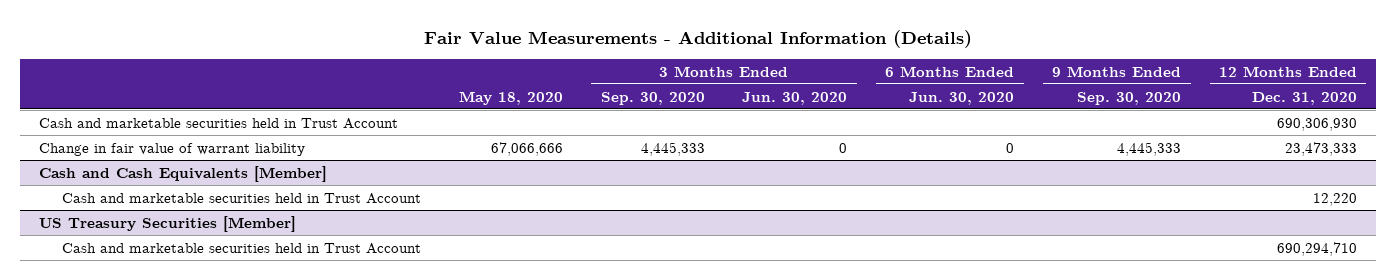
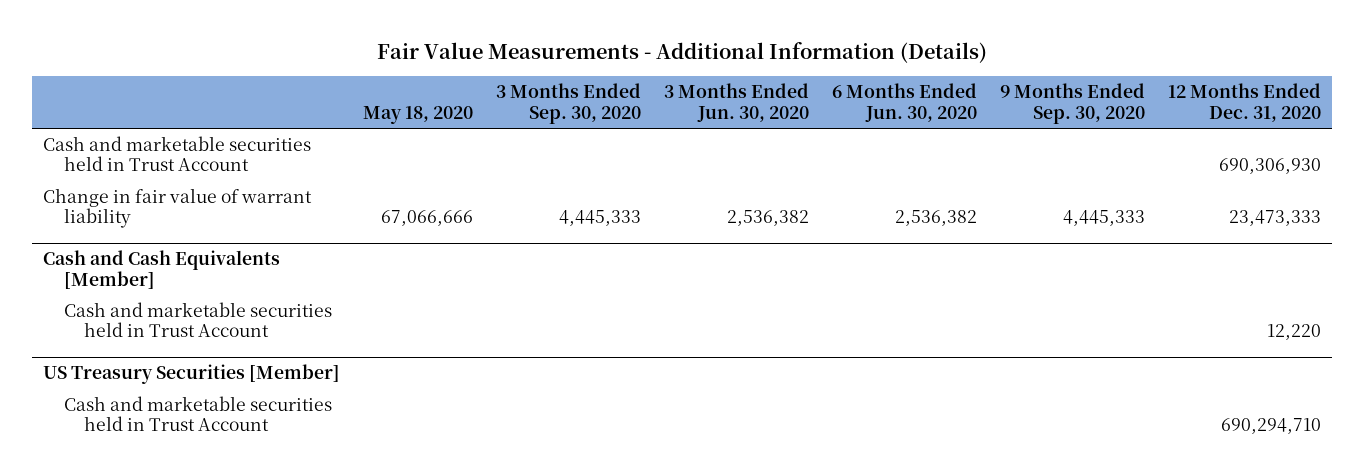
[839,142,848,153] 0 -> [727,210,810,227] 2,536,382
[1006,142,1015,153] 0 -> [895,210,978,227] 2,536,382

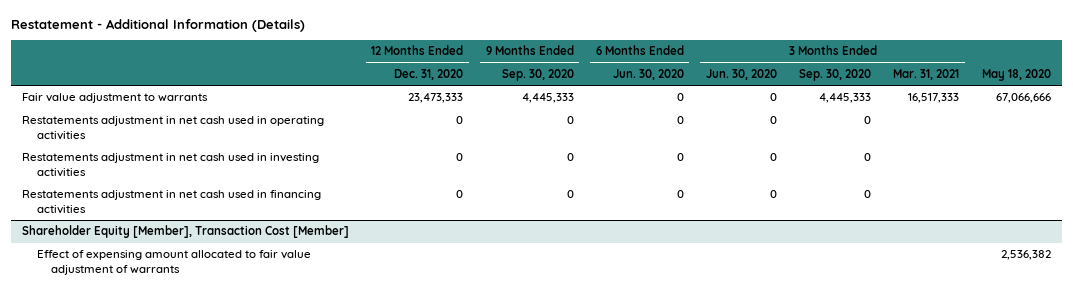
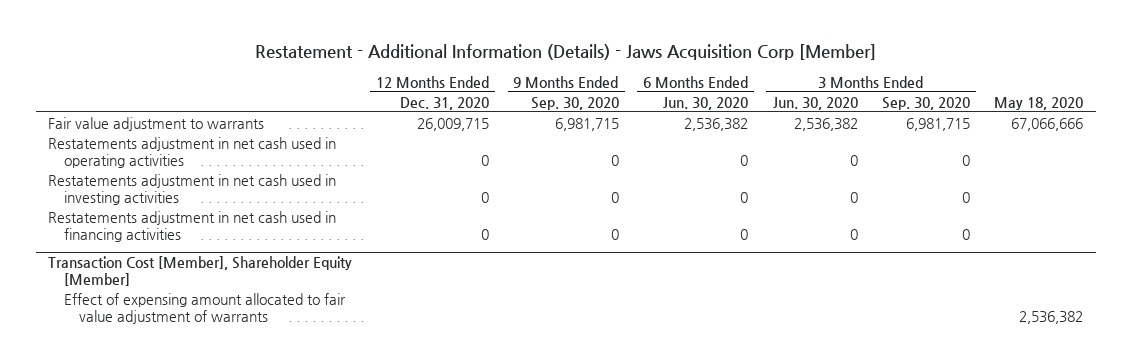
[11,18,306,32] Restatement - Additional Information (Details) -> [254,44,876,61] Restatement - Additional Information (Details) - Jaws Acquisition Corp [Member]
[893,69,960,81] Mar. 31, 2021 -> none
[408,93,464,104] 23,473,333 -> [417,117,490,131] 26,009,715
[521,93,574,104] 4,445,333 -> [554,117,619,131] 6,981,715
[676,93,684,102] 0 -> [684,117,749,131] 2,536,382
[770,93,778,102] 0 -> [793,117,858,131] 2,536,382
[819,93,872,104] 4,445,333 -> [906,117,971,131] 6,981,715
[22,225,350,239] Shareholder Equity [Member], Transaction Cost [Member] -> [47,256,352,286] Transaction Cost [Member], Shareholder Equity [Member]

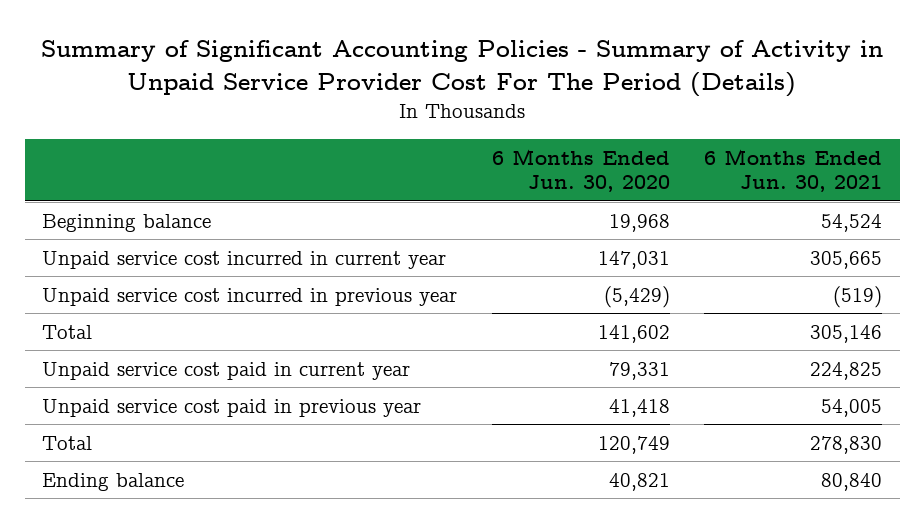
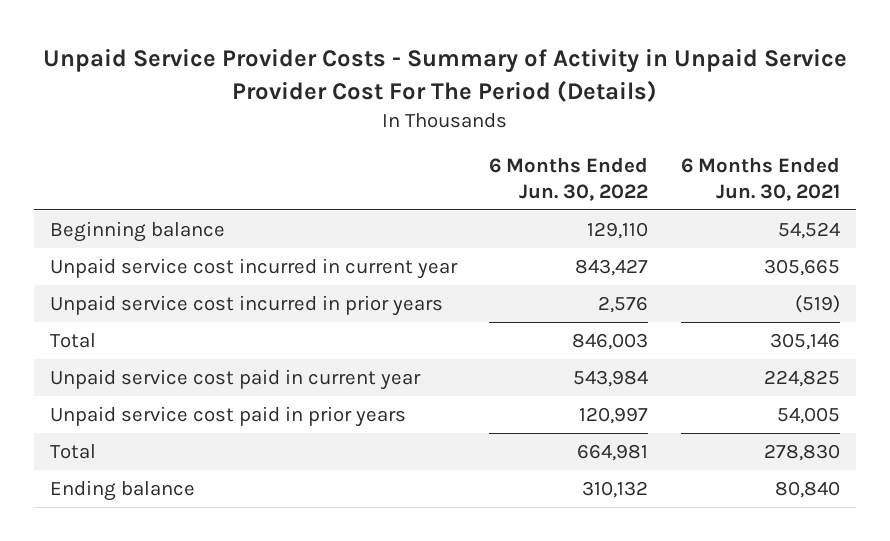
[41,40,884,97] Summary of Significant Accounting Policies - Summary of Activity in Unpaid Service Provider Cost For The Period (Details) -> [42,48,847,102] Unpaid Service Provider Costs - Summary of Activity in Unpaid Service Provider Cost For The Period (Details)
[491,149,670,193] 6 Months Ended Jun. 30, 2020 -> none
none -> [489,157,649,201] 6 Months Ended Jun. 30, 2022
[42,287,458,306] Unpaid service cost incurred in previous year -> [50,294,444,316] Unpaid service cost incurred in prior years
[42,398,422,417] Unpaid service cost paid in previous year -> [50,405,407,427] Unpaid service cost paid in prior years

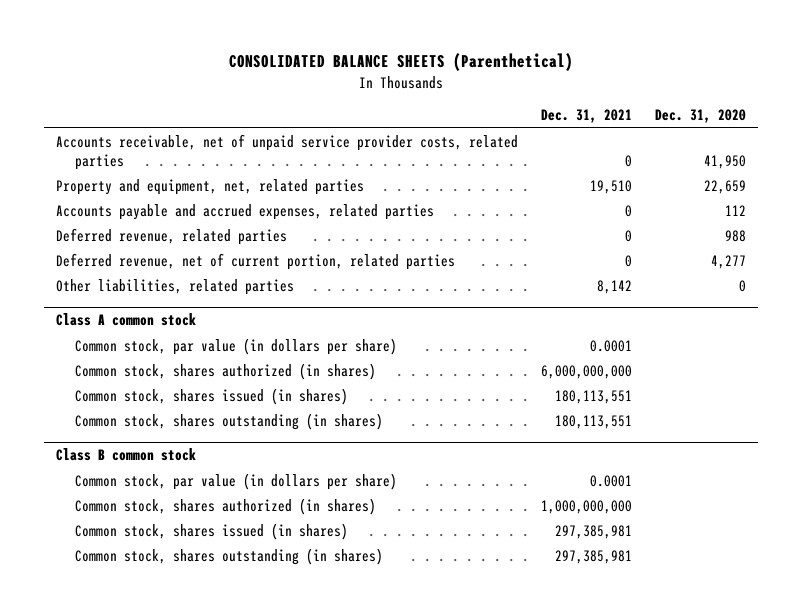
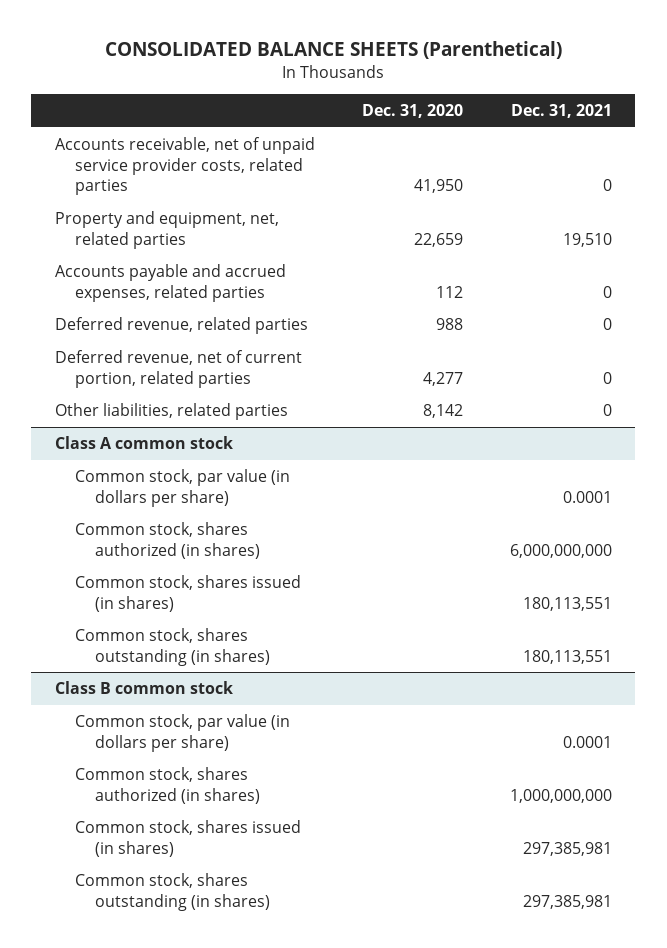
[596,279,632,294] 8,142 -> [602,404,612,417] 0
[739,279,747,292] 0 -> [422,404,463,419] 8,142

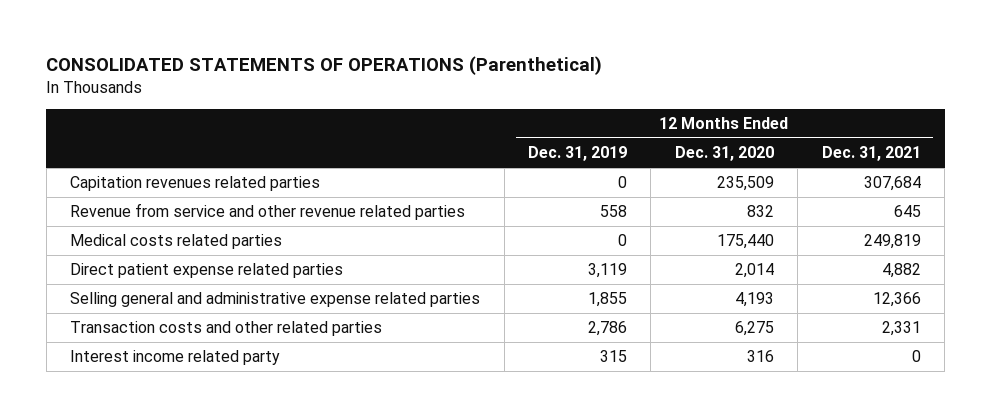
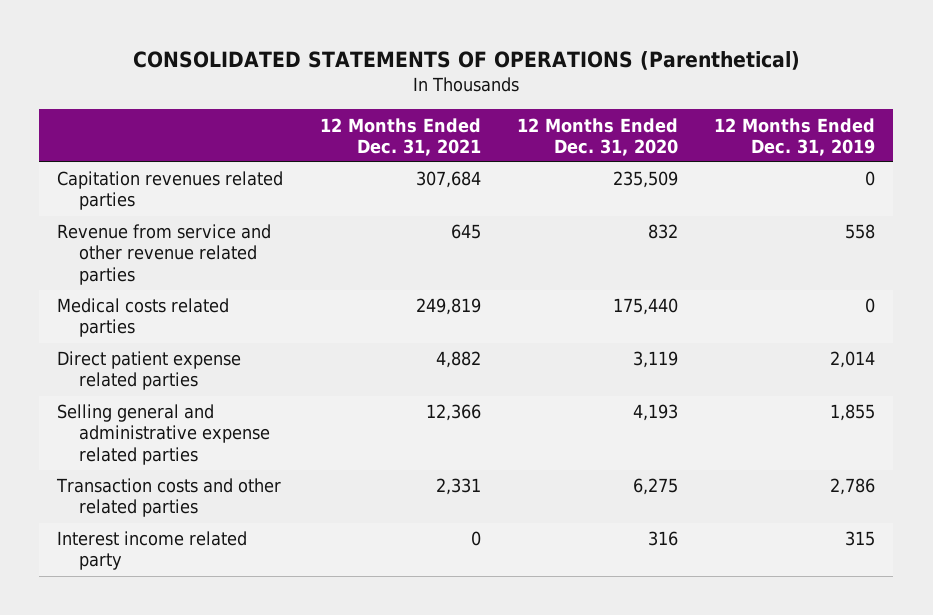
[588,263,628,279] 3,119 -> [830,351,876,369] 2,014
[734,263,774,279] 2,014 -> [632,351,678,369] 3,119

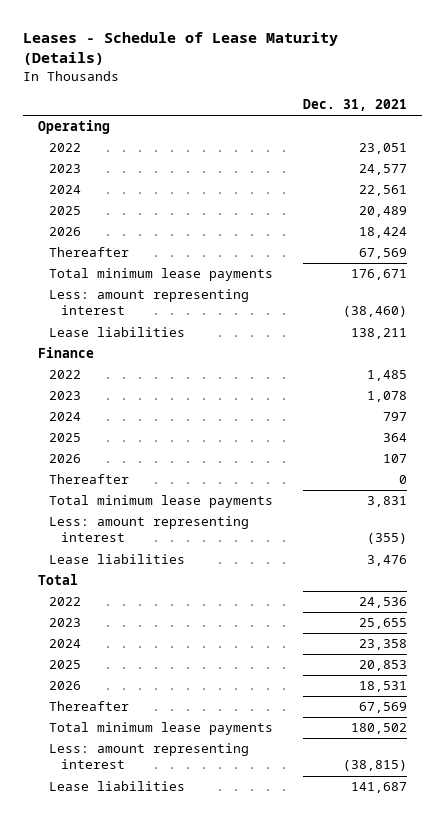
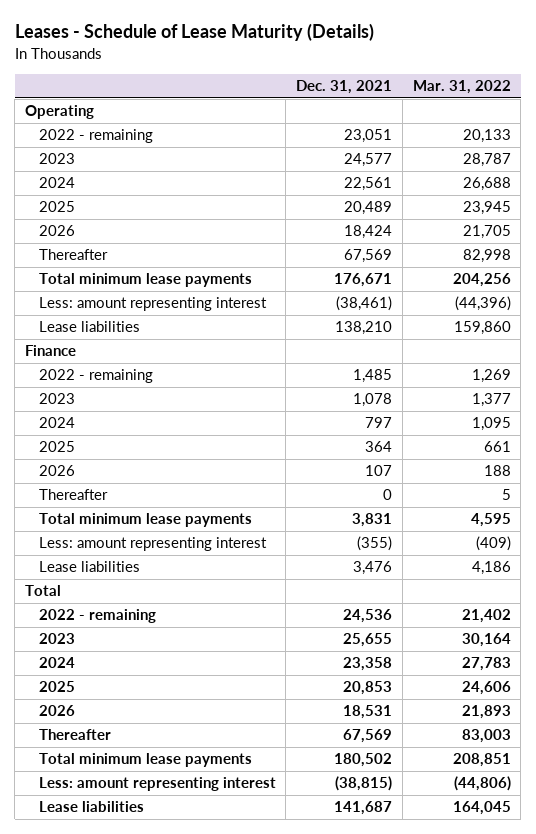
none -> [412,80,511,95] Mar. 31, 2022
[49,143,82,153] 2022 -> [38,129,153,144] 2022 - remaining
[343,306,408,318] (38,460) -> [336,296,393,312] (38,461)
[351,328,408,340] 138,211 -> [335,321,393,336] 138,210
[49,370,82,380] 2022 -> [38,369,153,384] 2022 - remaining
[49,597,82,607] 2022 -> [38,609,156,624] 2022 - remaining

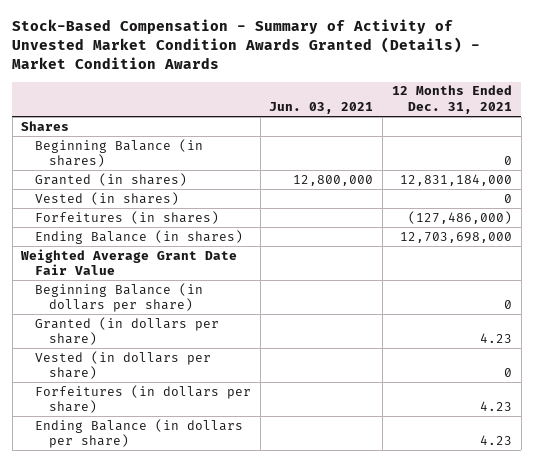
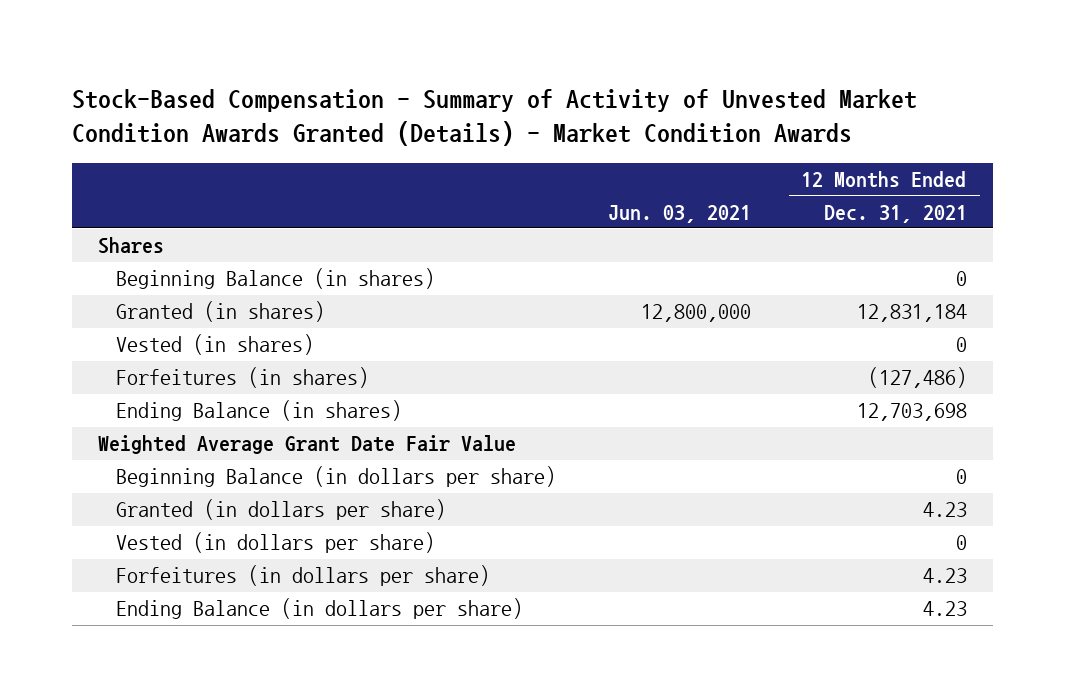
[399,173,512,186] 12,831,184,000 -> [856,304,967,323] 12,831,184
[407,210,512,224] (127,486,000) -> [867,367,967,389] (127,486)
[399,231,512,243] 12,703,698,000 -> [856,403,967,422] 12,703,698

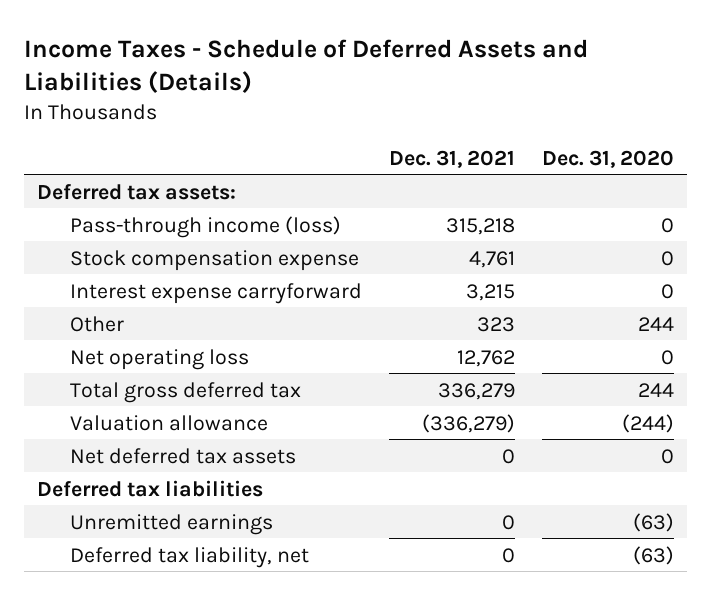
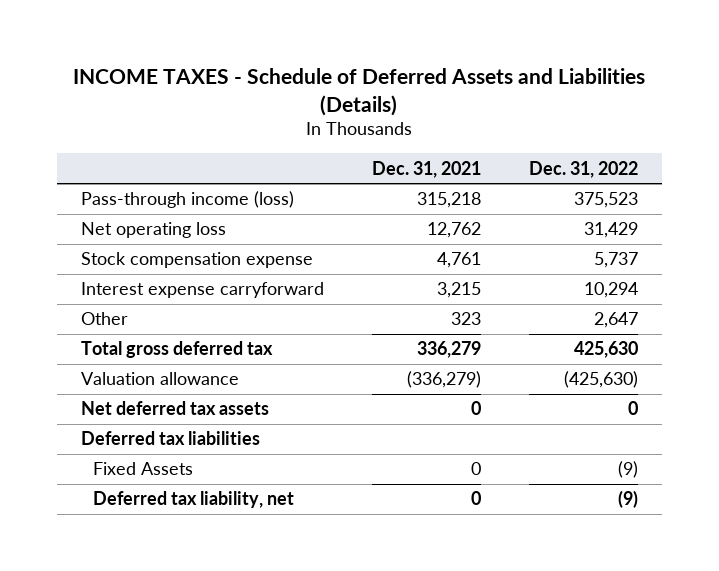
[23,38,588,94] Income Taxes - Schedule of Deferred Assets and Liabilities (Details) -> [73,68,646,116] INCOME TAXES - Schedule of Deferred Assets and Liabilities (Details)
[541,149,674,168] Dec. 31, 2020 -> none
none -> [528,160,638,178] Dec. 31, 2022
[36,183,236,200] Deferred tax assets: -> none
[70,348,250,370] Net operating loss -> [80,222,226,239] Net operating loss
[70,513,274,535] Unremitted earnings -> none
none -> [93,462,194,476] Fixed Assets

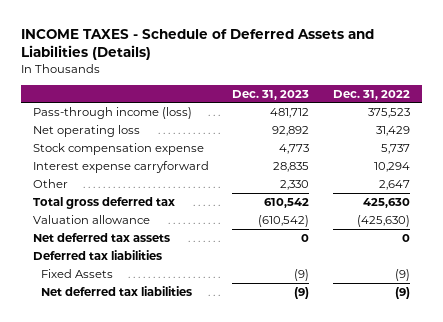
[371,160,481,178] Dec. 31, 2021 -> none
none -> [232,89,310,100] Dec. 31, 2023
[93,491,295,509] Deferred tax liability, net -> [41,285,193,296] Net deferred tax liabilities

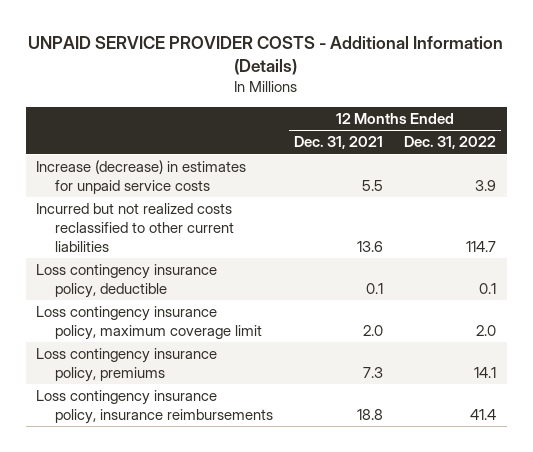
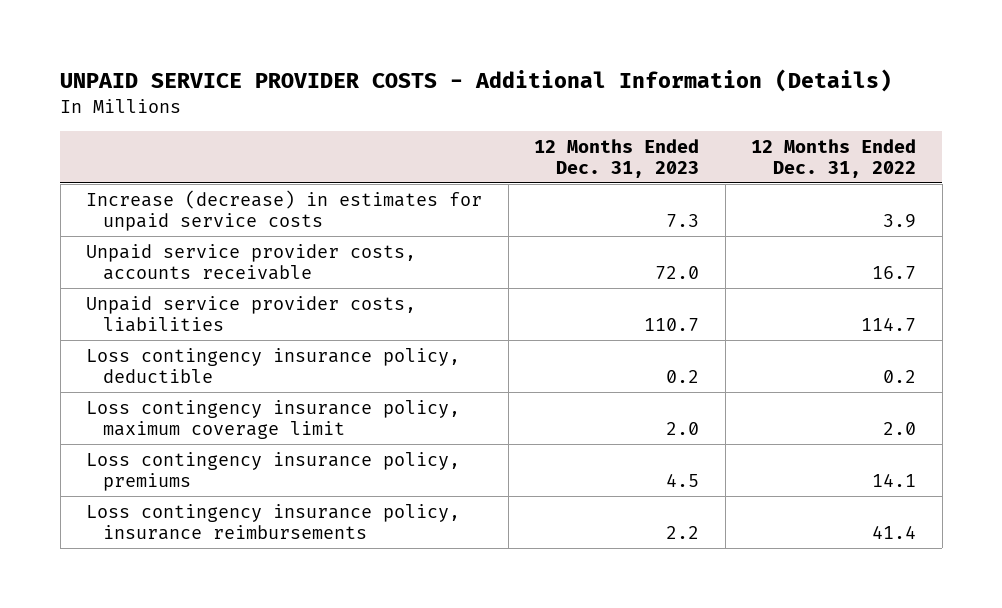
[294,136,384,150] Dec. 31, 2021 -> none
none -> [534,138,700,178] 12 Months Ended Dec. 31, 2023
none -> [86,243,417,280] Unpaid service provider costs, accounts receivable
[36,203,235,252] Incurred but not realized costs reclassified to other current liabilities -> [86,295,417,332] Unpaid service provider costs, liabilities
[479,282,497,294] 0.1 -> [883,369,917,383] 0.2

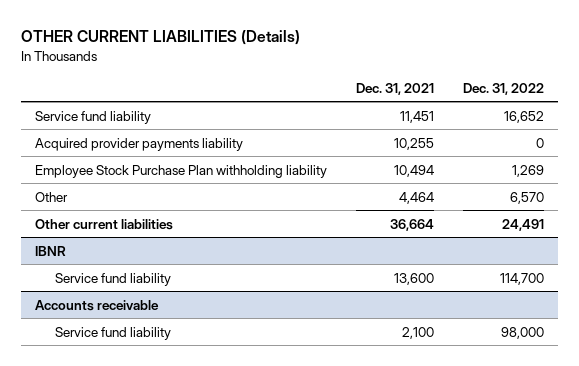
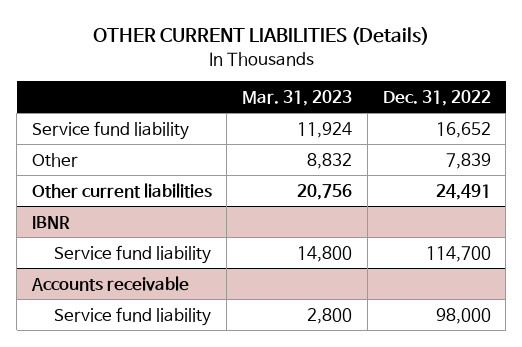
[356,82,435,95] Dec. 31, 2021 -> none
none -> [242,89,353,106] Mar. 31, 2023
[35,137,244,151] Acquired provider payments liability -> none
[35,164,328,178] Employee Stock Purchase Plan withholding liability -> none
[509,191,544,204] 6,570 -> [445,152,491,169] 7,839

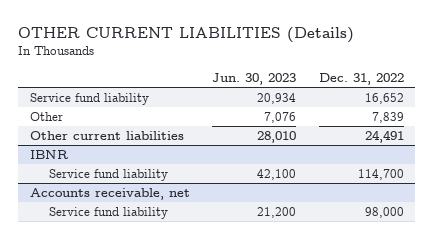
[242,89,353,106] Mar. 31, 2023 -> none
none -> [212,73,297,86] Jun. 30, 2023
[30,275,189,291] Accounts receivable -> [29,188,190,201] Accounts receivable, net

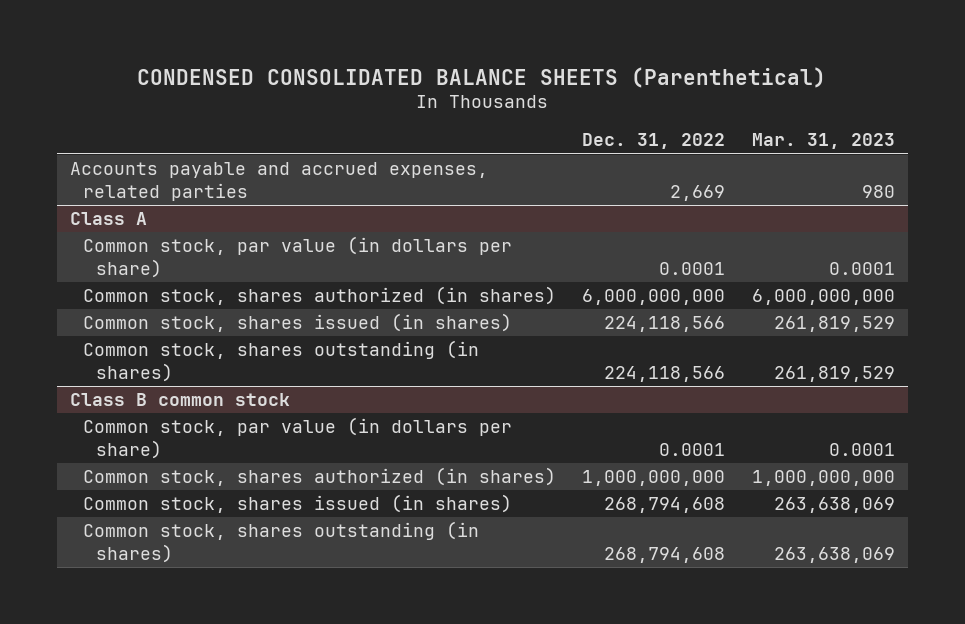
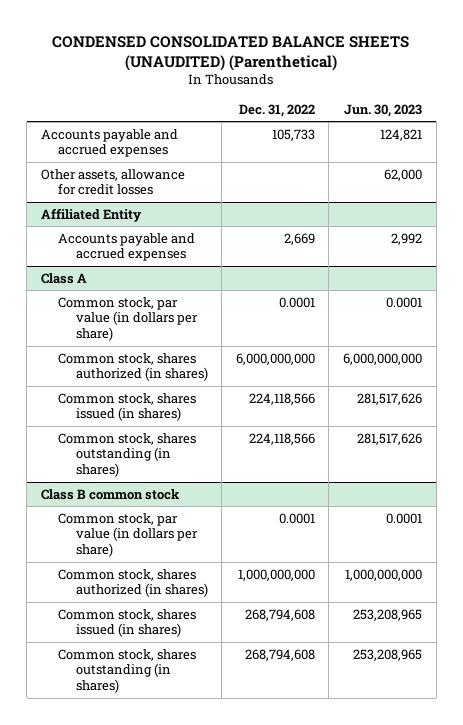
[137,66,827,88] CONDENSED CONSOLIDATED BALANCE SHEETS (Parenthetical) -> [52,35,410,71] CONDENSED CONSOLIDATED BALANCE SHEETS (UNAUDITED) (Parenthetical)
[751,133,895,150] Mar. 31, 2023 -> none
none -> [344,104,423,118] Jun. 30, 2023
none -> [40,128,178,158] Accounts payable and accrued expenses
none -> [40,168,185,196] Other assets, allowance for credit losses
none -> [40,207,142,222] Affiliated Entity
[70,162,489,202] Accounts payable and accrued expenses, related parties -> [58,232,196,262] Accounts payable and accrued expenses

